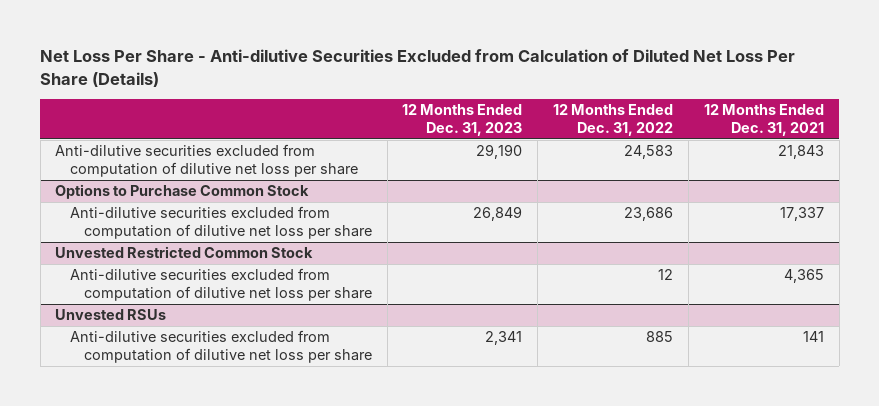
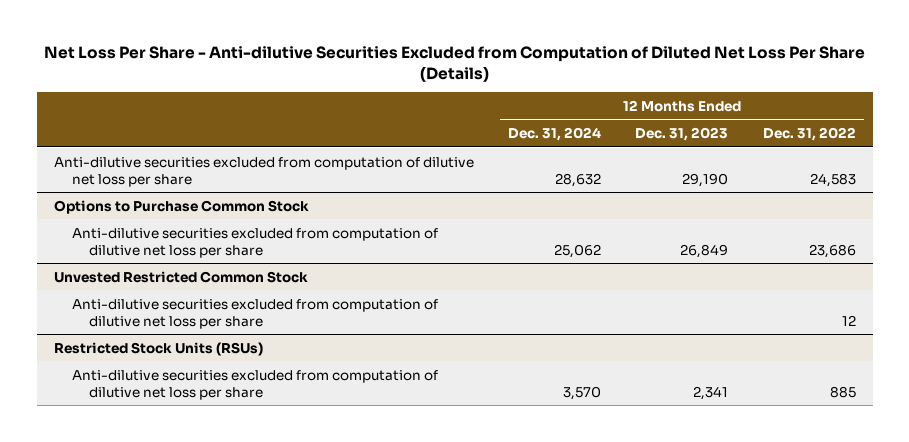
[40,49,796,87] Net Loss Per Share - Anti-dilutive Securities Excluded from Calculation of Diluted Net Loss Per Share (Details) -> [43,45,865,82] Net Loss Per Share - Anti-dilutive Securities Excluded from Computation of Diluted Net Loss Per Share (Details)
[704,104,825,137] 12 Months Ended Dec. 31, 2021 -> none
none -> [508,126,602,141] Dec. 31, 2024
[55,309,167,321] Unvested RSUs -> [53,341,263,356] Restricted Stock Units (RSUs)

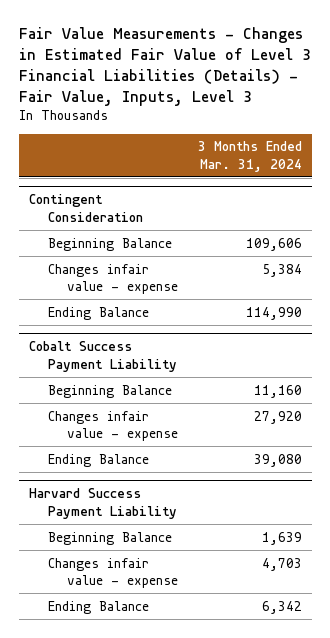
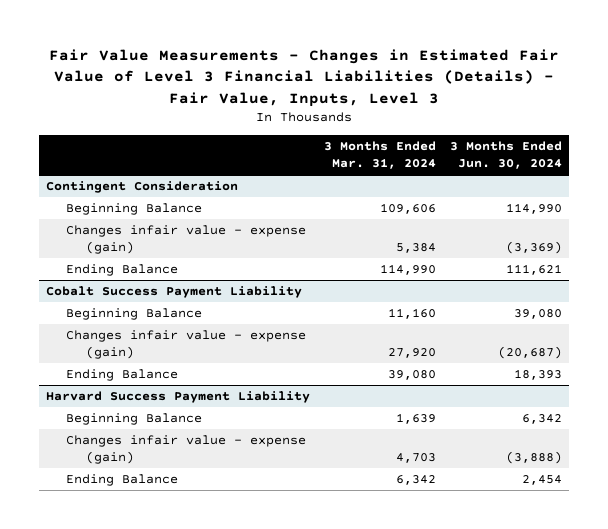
none -> [449,140,562,170] 3 Months Ended Jun. 30, 2024
[47,263,178,295] Changes infair value - expense -> [65,224,306,255] Changes infair value - expense (gain)
[47,410,178,442] Changes infair value - expense -> [65,329,306,360] Changes infair value - expense (gain)
[47,557,178,589] Changes infair value - expense -> [65,434,306,465] Changes infair value - expense (gain)

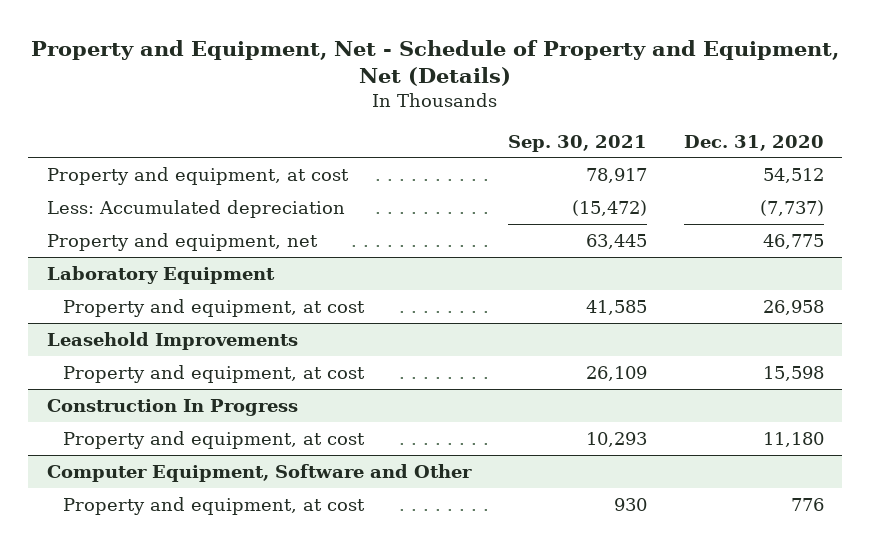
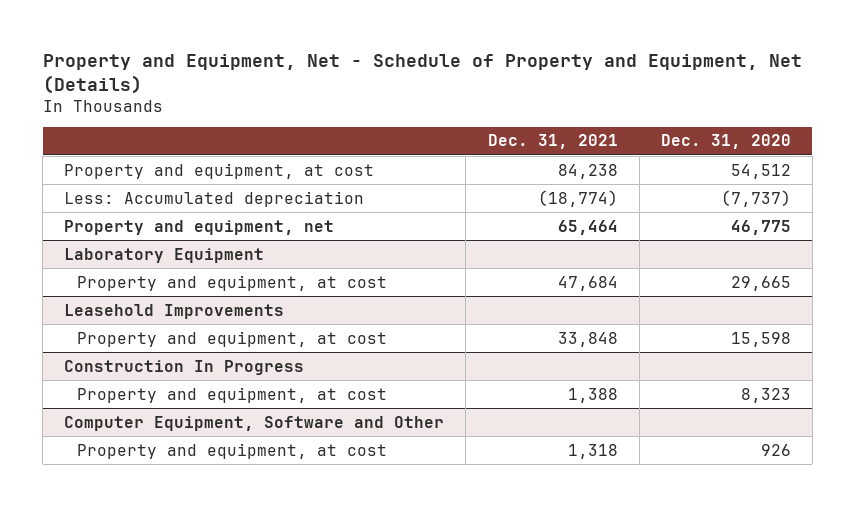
[507,134,647,152] Sep. 30, 2021 -> none
none -> [487,134,618,150] Dec. 31, 2021
[762,299,824,315] 26,958 -> [730,275,791,291] 29,665
[762,431,824,447] 11,180 -> [740,387,791,403] 8,323
[790,497,824,511] 776 -> [760,443,791,456] 926

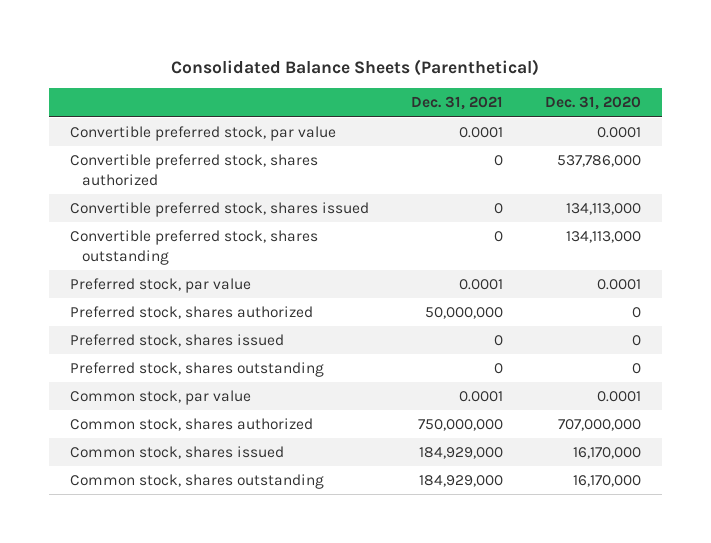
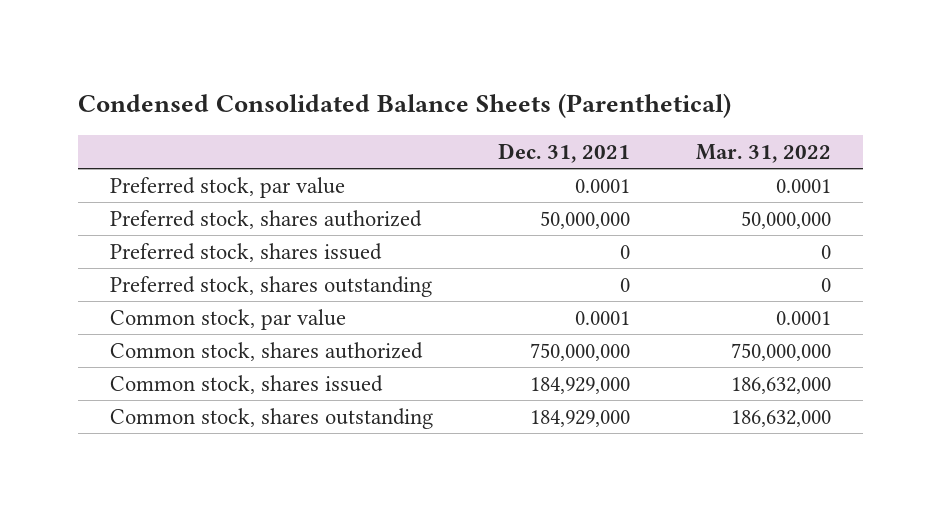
[171,58,540,76] Consolidated Balance Sheets (Parenthetical) -> [77,93,731,119] Condensed Consolidated Balance Sheets (Parenthetical)
[544,96,641,111] Dec. 31, 2020 -> none
none -> [695,144,831,164] Mar. 31, 2022
[70,126,337,142] Convertible preferred stock, par value -> none
[70,154,319,186] Convertible preferred stock, shares authorized -> none
[70,202,370,218] Convertible preferred stock, shares issued -> none
[70,230,319,265] Convertible preferred stock, shares outstanding -> none

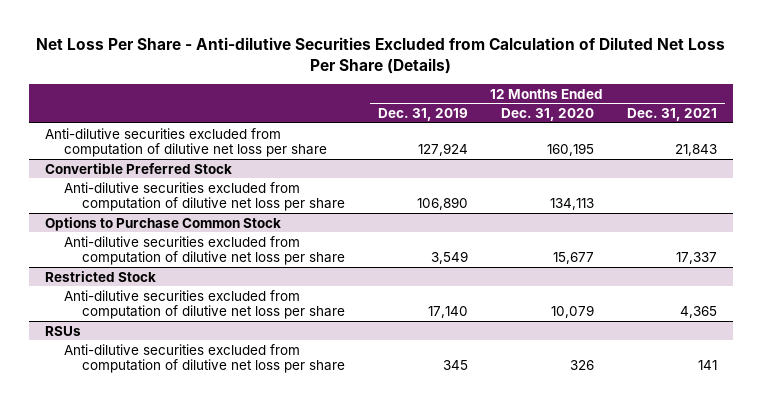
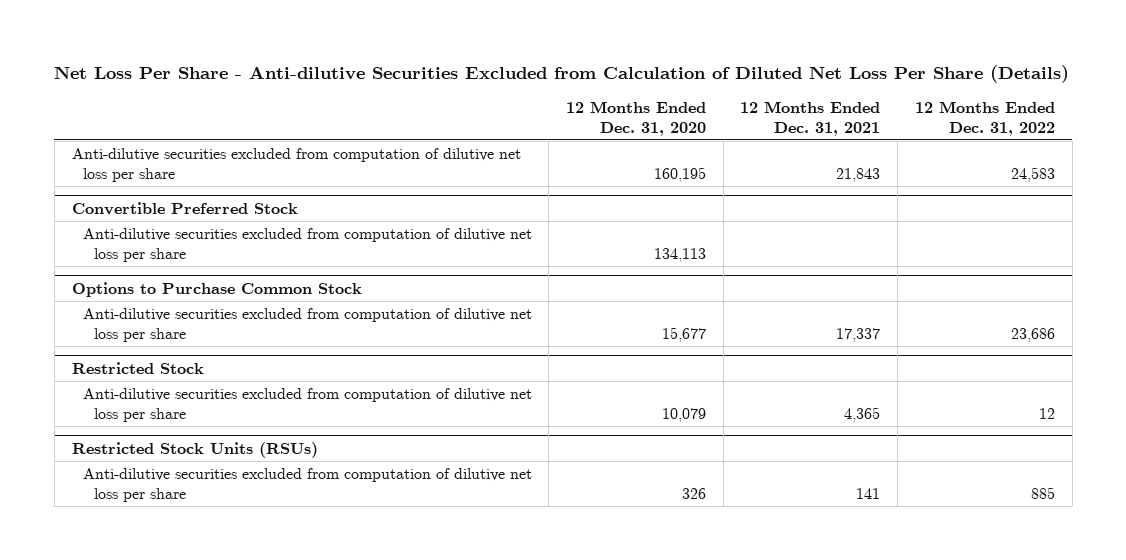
[378,108,469,122] Dec. 31, 2019 -> none
none -> [914,100,1055,136] 12 Months Ended Dec. 31, 2022
[45,325,82,336] RSUs -> [71,442,318,459] Restricted Stock Units (RSUs)

